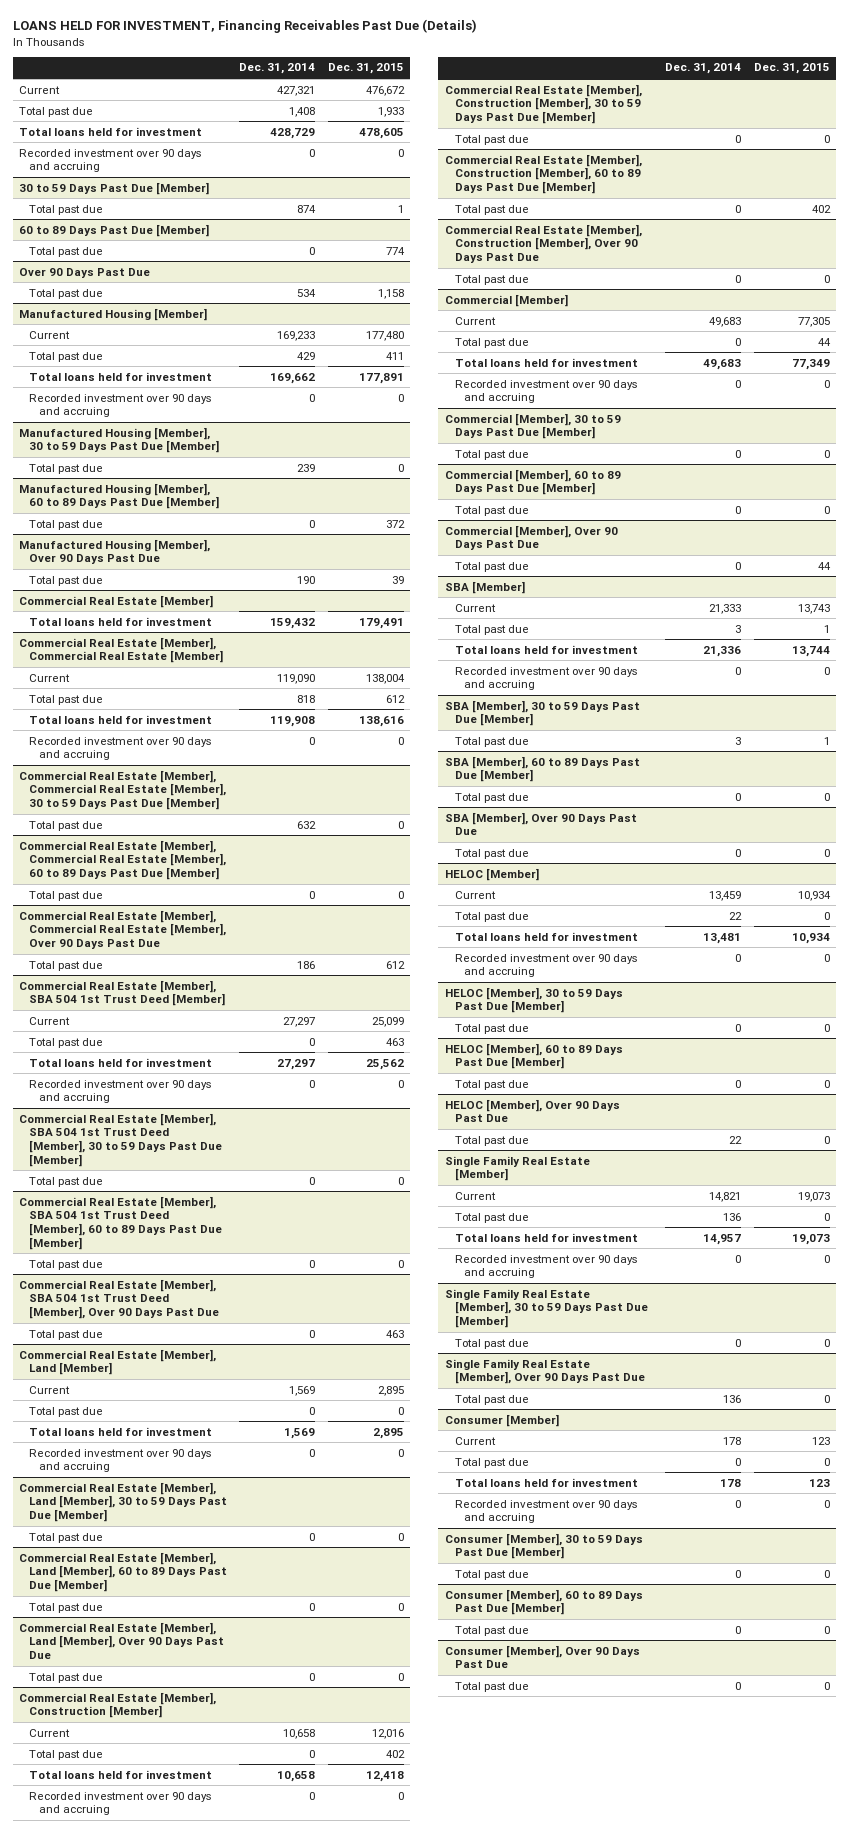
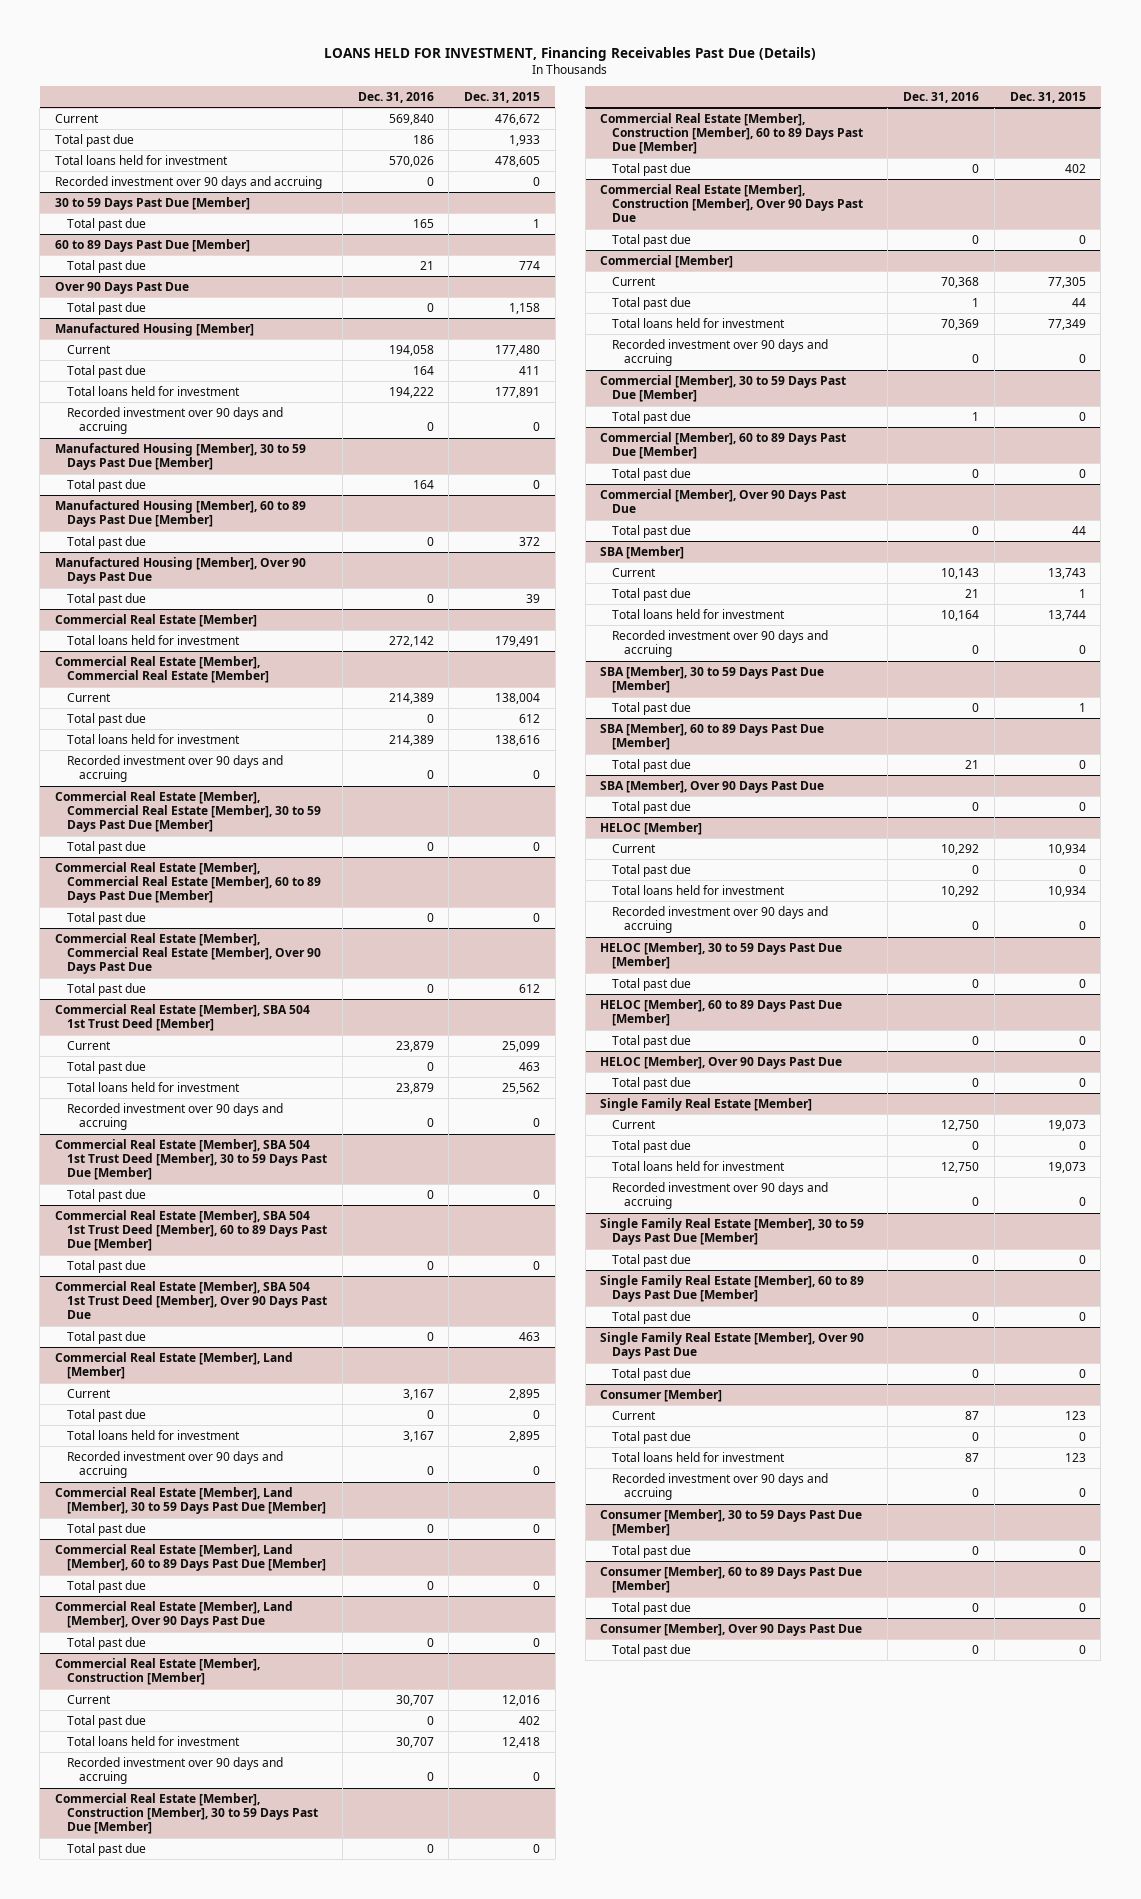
[239,63,316,75] Dec. 31, 2014 -> none
none -> [357,91,434,103] Dec. 31, 2016
none -> [600,1274,865,1303] Single Family Real Estate [Member], 60 to 89 Days Past Due [Member]
none -> [612,1310,692,1324] Total past due

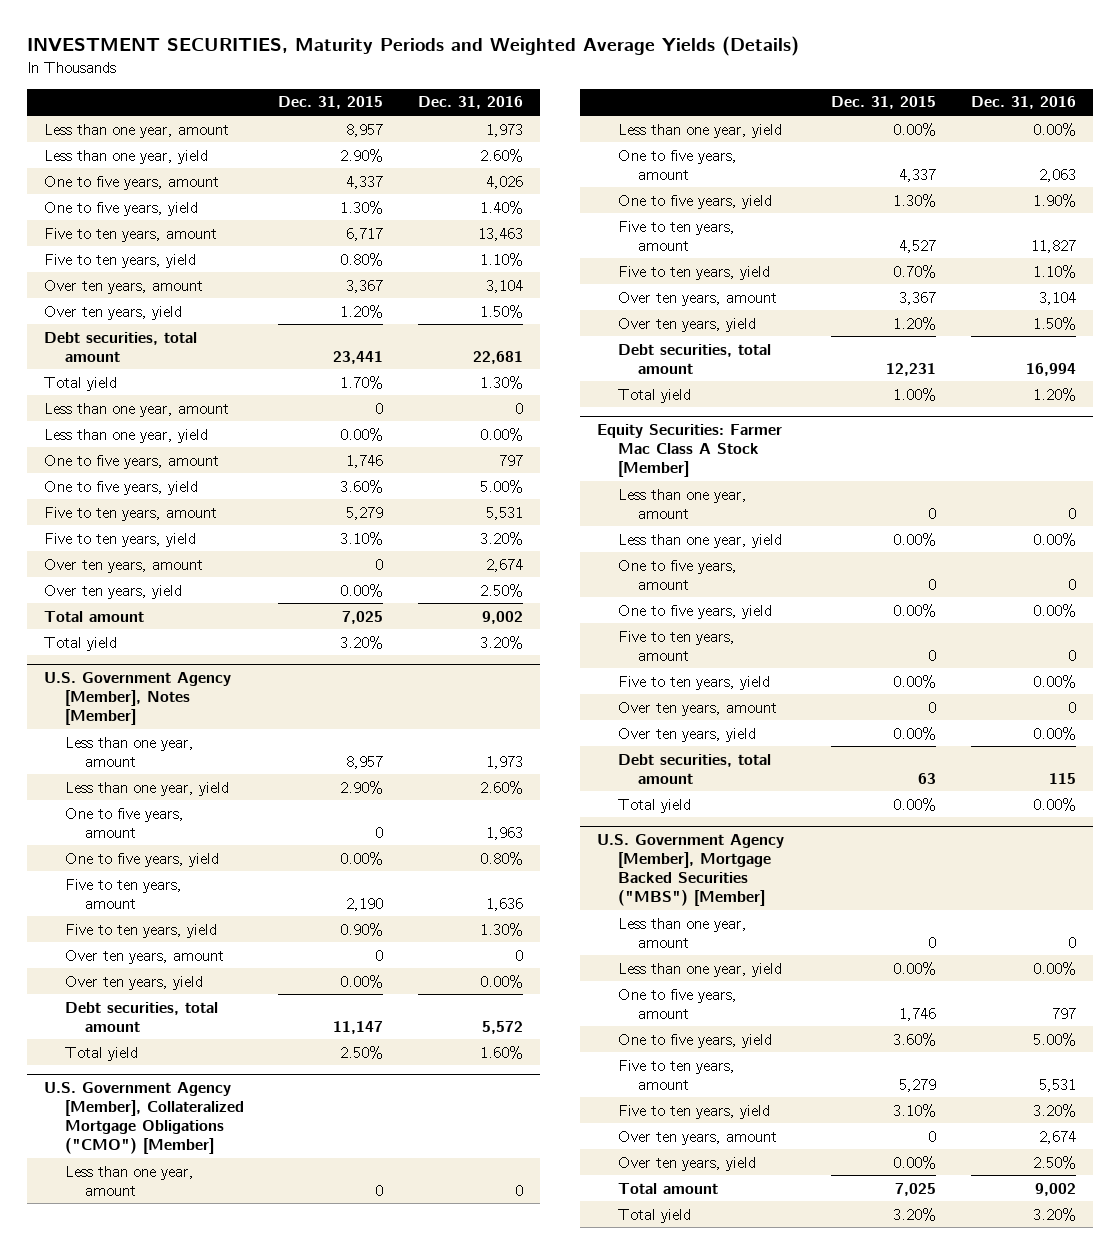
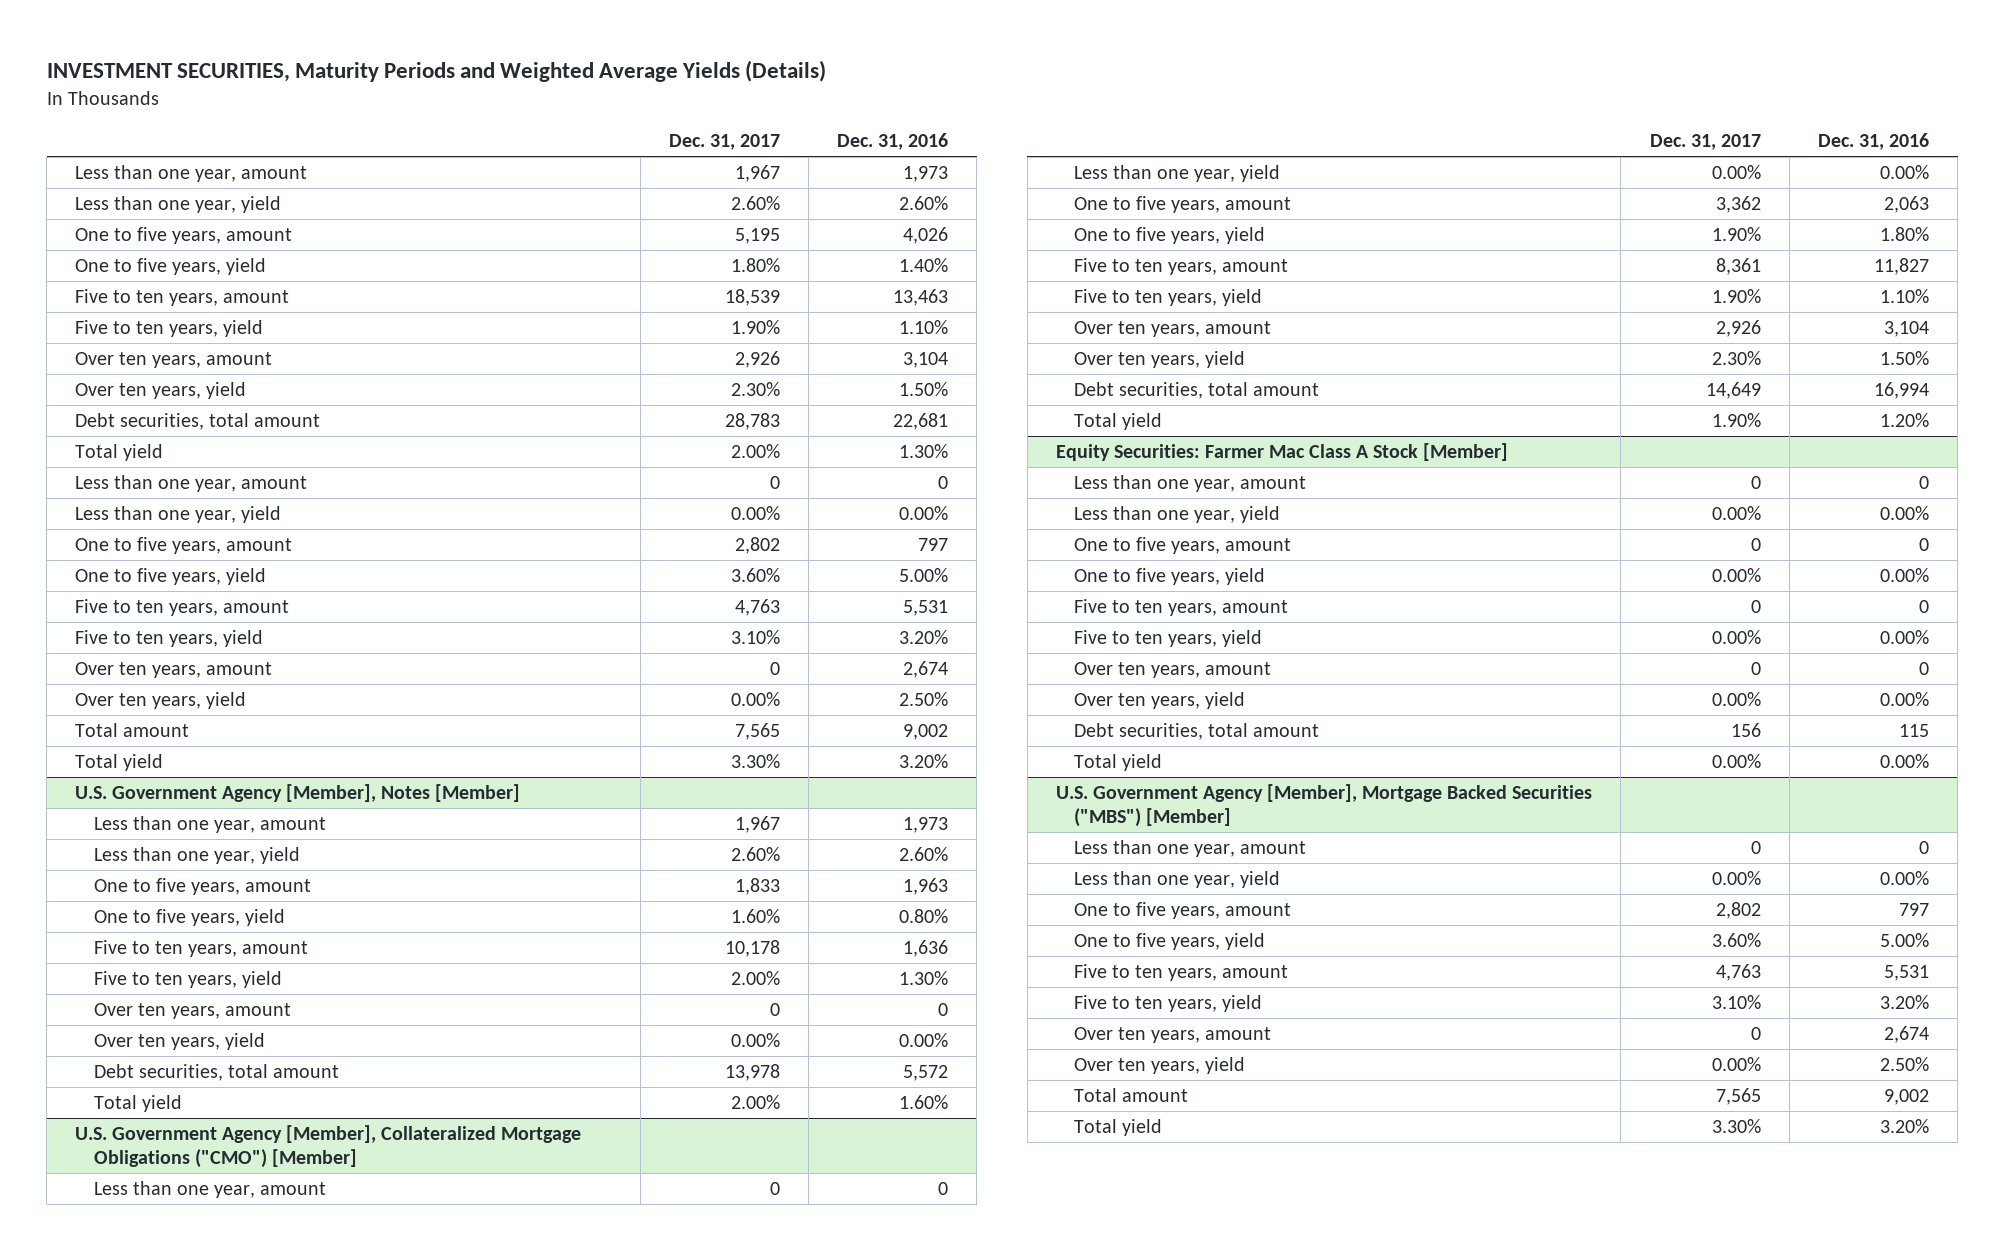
[278,96,384,110] Dec. 31, 2015 -> none
none -> [668,134,780,151] Dec. 31, 2017
[1033,193,1077,207] 1.90% -> [1879,226,1929,241] 1.80%

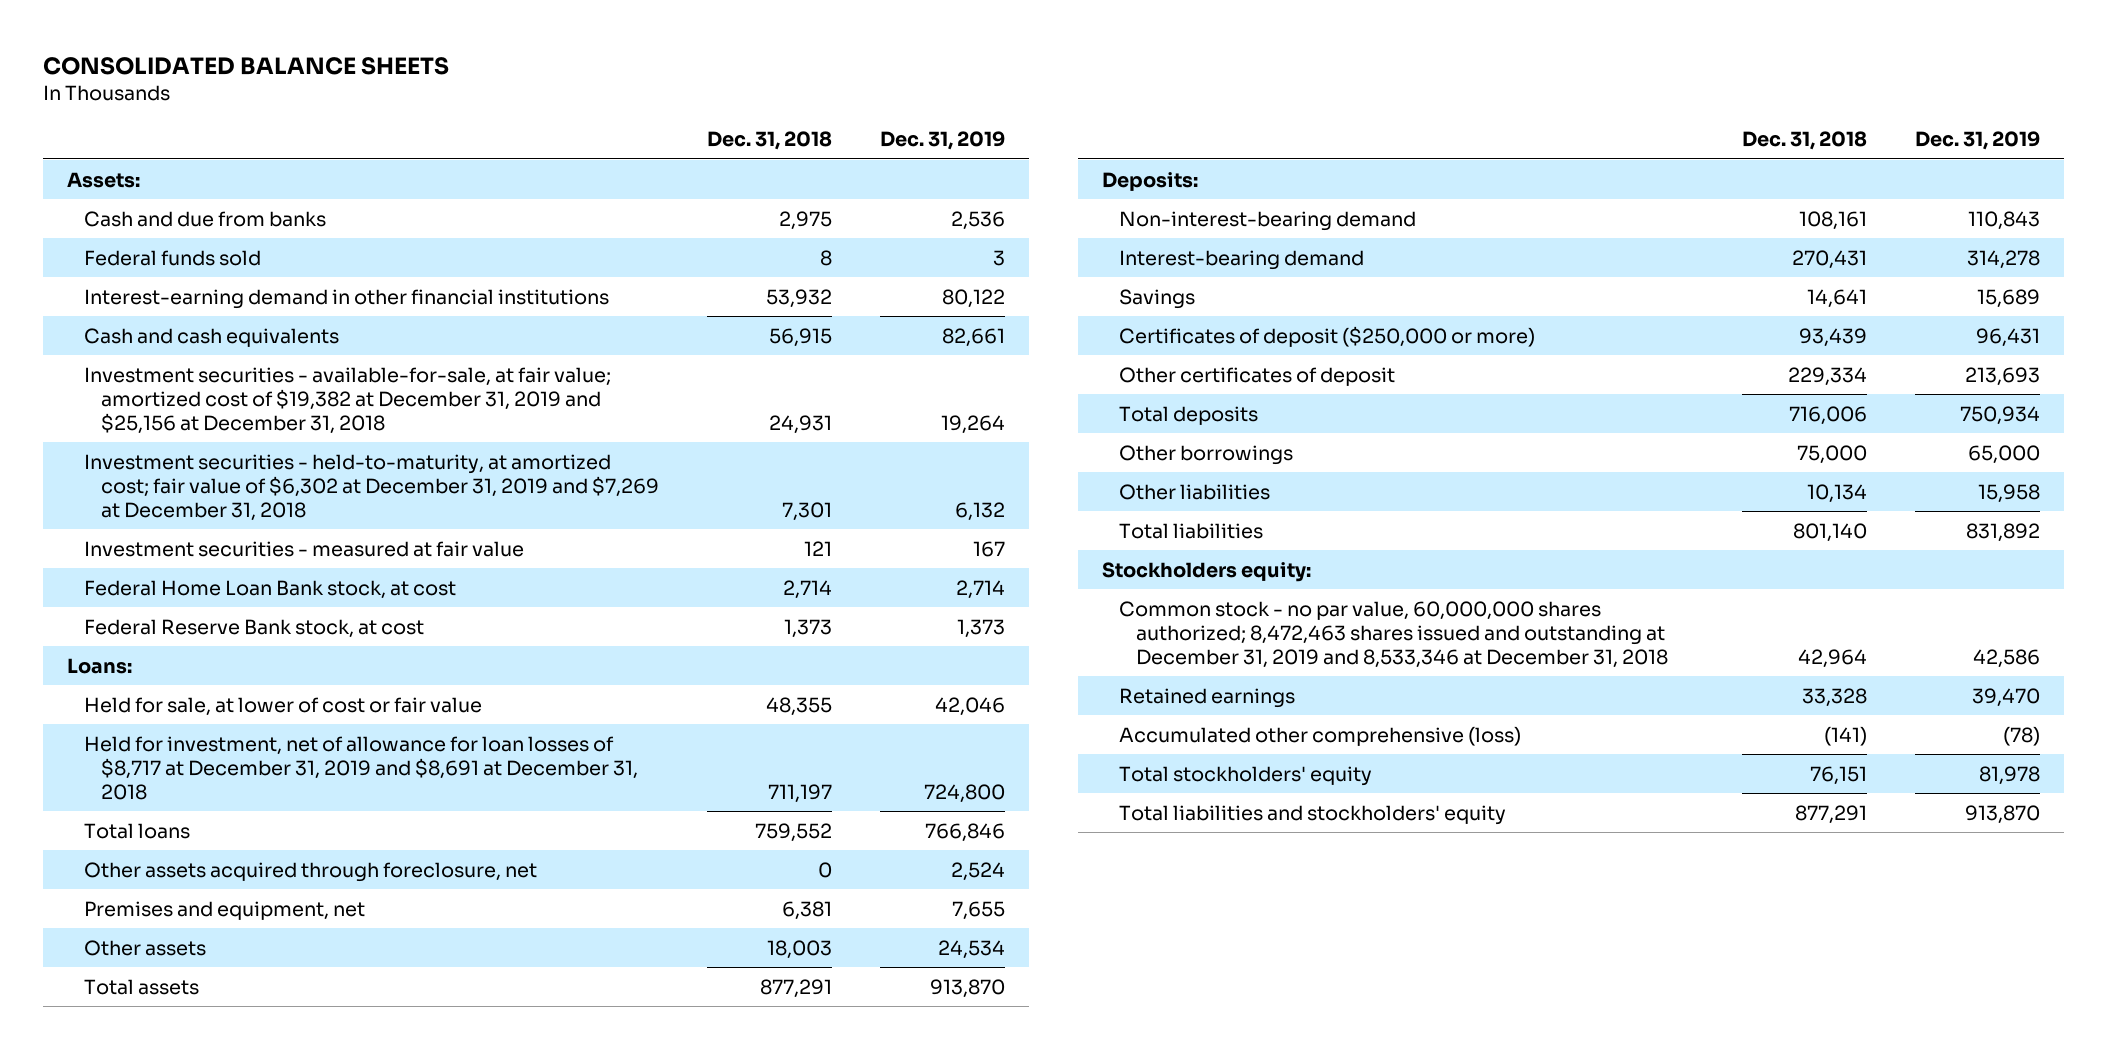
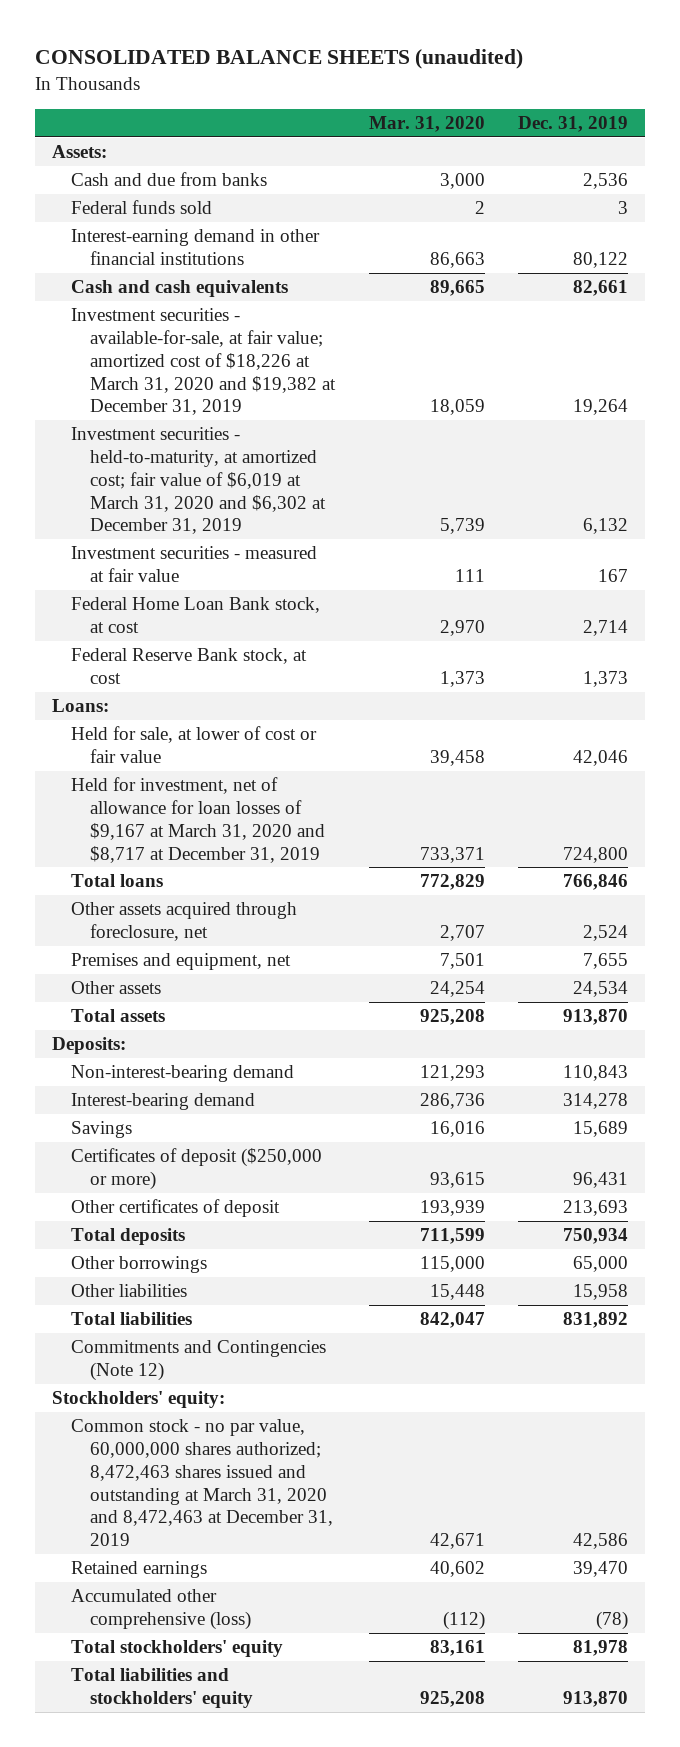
[43,56,450,75] CONSOLIDATED BALANCE SHEETS -> [34,49,523,70] CONSOLIDATED BALANCE SHEETS (unaudited)
[707,131,833,151] Dec. 31, 2018 -> none
none -> [368,115,485,132] Mar. 31, 2020
[84,366,612,434] Investment securities - available-for-sale, at fair value; amortized cost of $19,382 at December 31, 2019 and $25,156 at December 31, 2018 -> [70,308,337,416] Investment securities - available-for-sale, at fair value; amortized cost of $18,226 at March 31, 2020 and $19,382 at December 31, 2019
[84,453,659,521] Investment securities - held-to-maturity, at amortized cost; fair value of $6,302 at December 31, 2019 and $7,269 at December 31, 2018 -> [70,427,327,535] Investment securities - held-to-maturity, at amortized cost; fair value of $6,019 at March 31, 2020 and $6,302 at December 31, 2019
[84,735,638,800] Held for investment, net of allowance for loan losses of $8,717 at December 31, 2019 and $8,691 at December 31, 2018 -> [70,777,326,863] Held for investment, net of allowance for loan losses of $9,167 at March 31, 2020 and $8,717 at December 31, 2019
none -> [70,1340,326,1381] Commitments and Contingencies (Note 12)
[1102,561,1312,582] Stockholders equity: -> [51,1391,225,1409] Stockholders' equity:
[1119,600,1668,668] Common stock - no par value, 60,000,000 shares authorized; 8,472,463 shares issued and outstanding at December 31, 2019 and 8,533,346 at December 31, 2018 -> [70,1419,334,1547] Common stock - no par value, 60,000,000 shares authorized; 8,472,463 shares issued and outstanding at March 31, 2020 and 8,472,463 at December 31, 2019

